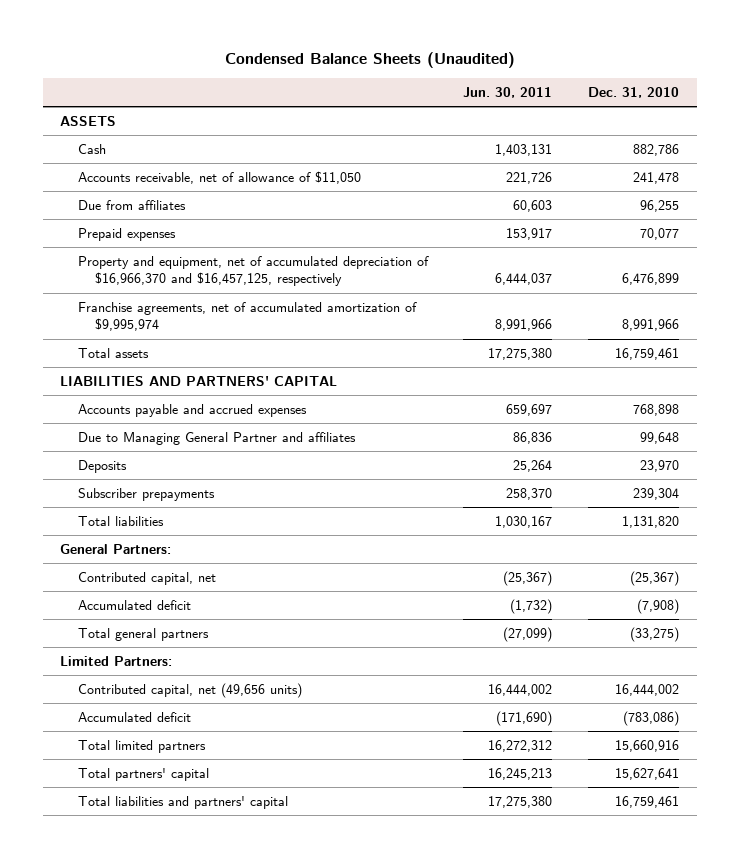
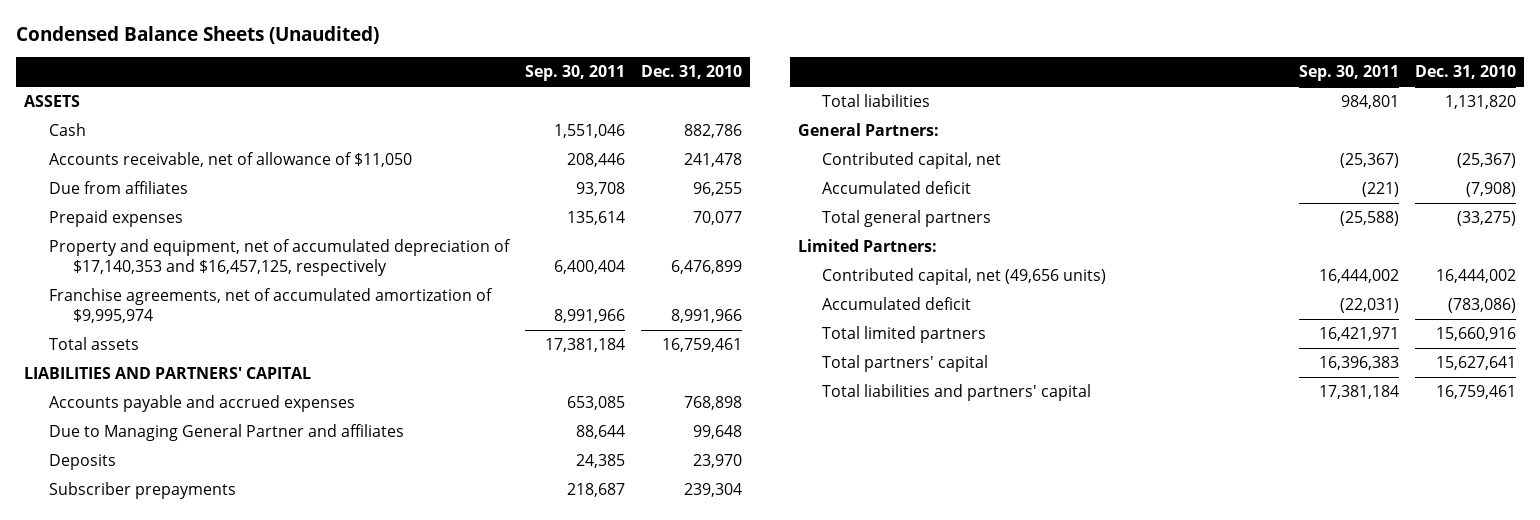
[463,87,553,99] Jun. 30, 2011 -> none
none -> [524,65,625,82] Sep. 30, 2011
[77,255,429,287] Property and equipment, net of accumulated depreciation of $16,966,370 and $16,457,125, respectively -> [48,239,511,277] Property and equipment, net of accumulated depreciation of $17,140,353 and $16,457,125, respectively

